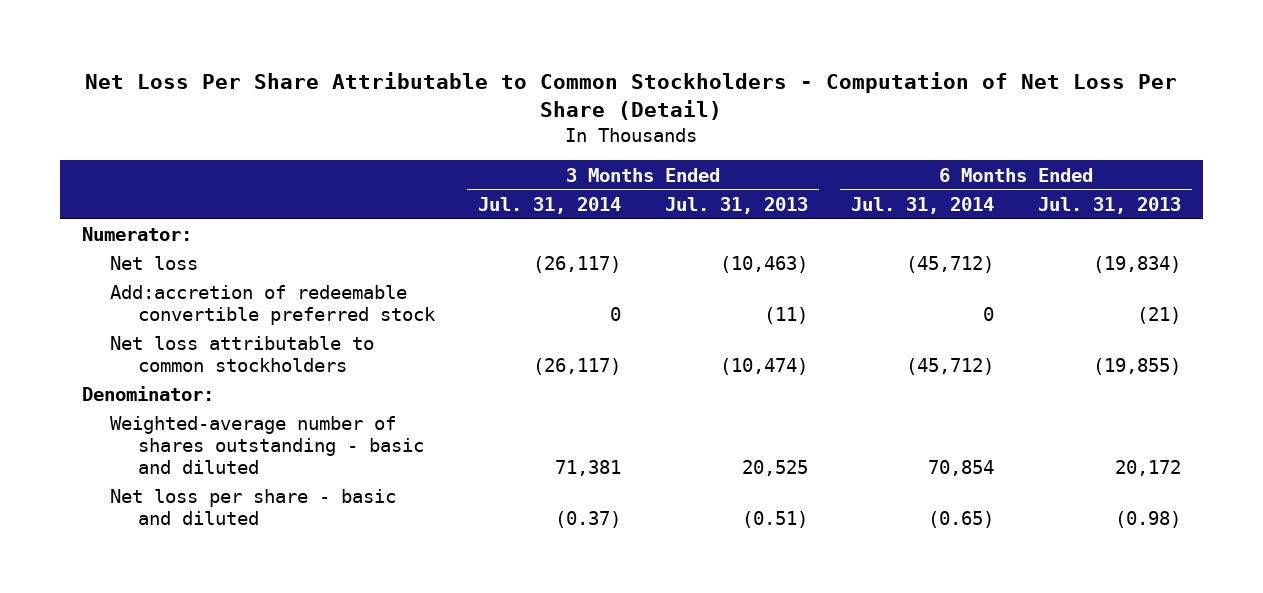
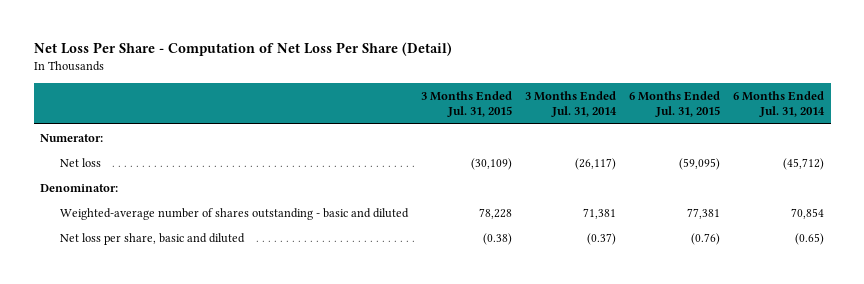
[85,71,1178,121] Net Loss Per Share Attributable to Common Stockholders - Computation of Net Loss Per Share (Detail) -> [33,42,452,57] Net Loss Per Share - Computation of Net Loss Per Share (Detail)
[664,196,808,214] Jul. 31, 2013 -> none
[1037,196,1181,214] Jul. 31, 2013 -> none
none -> [421,90,513,118] 3 Months Ended Jul. 31, 2015
none -> [629,90,721,118] 6 Months Ended Jul. 31, 2015
[109,285,436,326] Add:accretion of redeemable convertible preferred stock -> none
[109,336,374,373] Net loss attributable to common stockholders -> none
[109,489,396,526] Net loss per share - basic and diluted -> [60,232,246,245] Net loss per share, basic and diluted

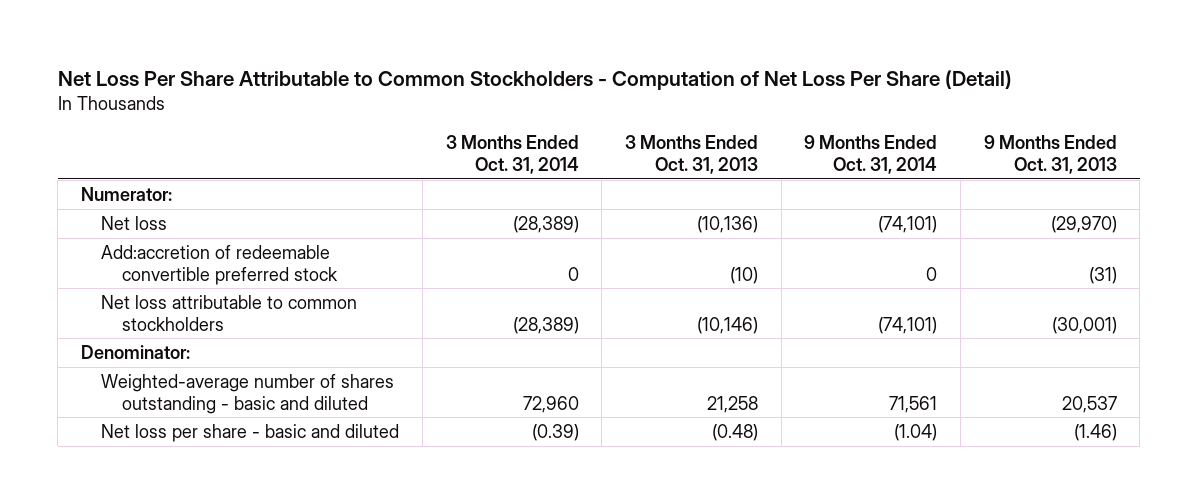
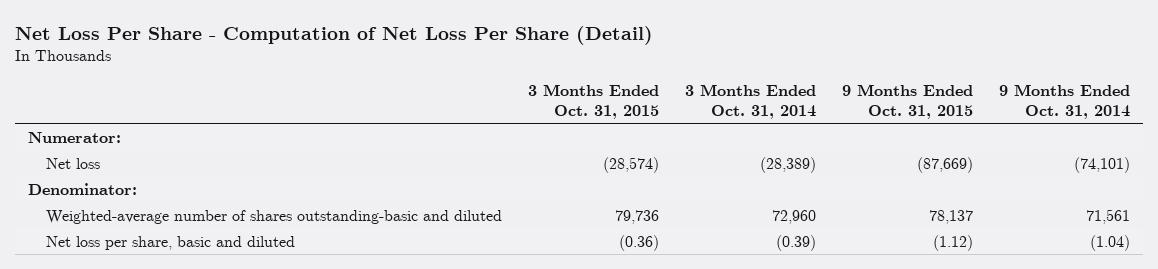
[57,69,1012,90] Net Loss Per Share Attributable to Common Stockholders - Computation of Net Loss Per Share (Detail) -> [14,25,653,45] Net Loss Per Share - Computation of Net Loss Per Share (Detail)
[625,134,759,174] 3 Months Ended Oct. 31, 2013 -> none
[983,134,1117,174] 9 Months Ended Oct. 31, 2013 -> none
none -> [527,83,659,119] 3 Months Ended Oct. 31, 2015
none -> [841,83,973,119] 9 Months Ended Oct. 31, 2015
[101,244,338,285] Add:accretion of redeemable convertible preferred stock -> none
[101,294,358,331] Net loss attributable to common stockholders -> none
[101,373,395,414] Weighted-average number of shares outstanding - basic and diluted -> [45,209,502,224] Weighted-average number of shares outstanding-basic and diluted
[101,423,400,442] Net loss per share - basic and diluted -> [45,235,295,250] Net loss per share, basic and diluted

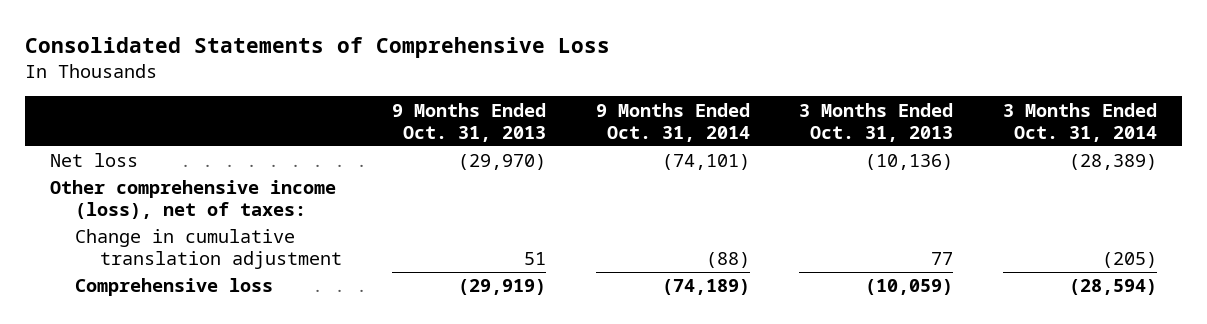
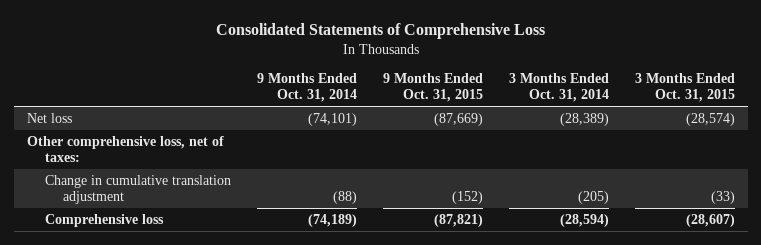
[391,102,546,142] 9 Months Ended Oct. 31, 2013 -> none
[799,102,954,142] 3 Months Ended Oct. 31, 2013 -> none
none -> [382,73,483,103] 9 Months Ended Oct. 31, 2015
none -> [634,73,735,103] 3 Months Ended Oct. 31, 2015
[49,180,336,220] Other comprehensive income (loss), net of taxes: -> [26,135,224,163] Other comprehensive loss, net of taxes:

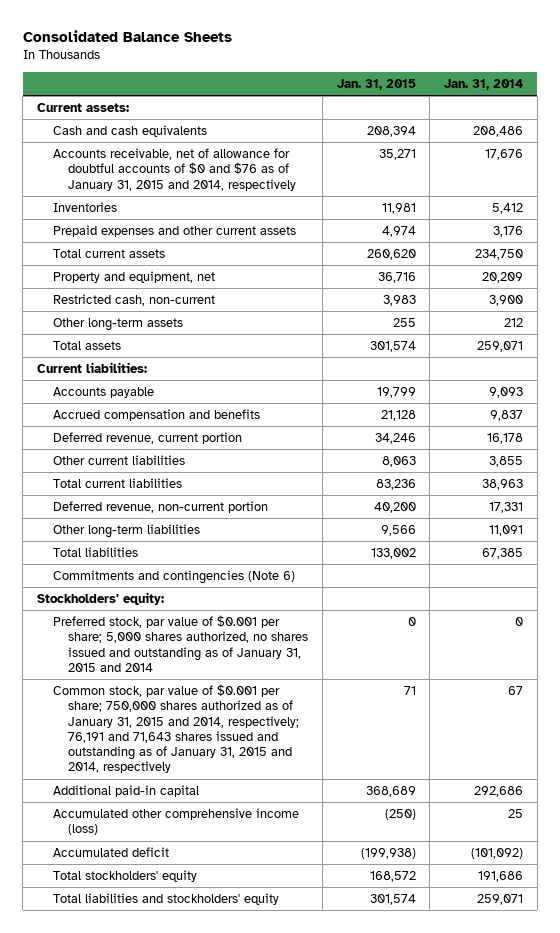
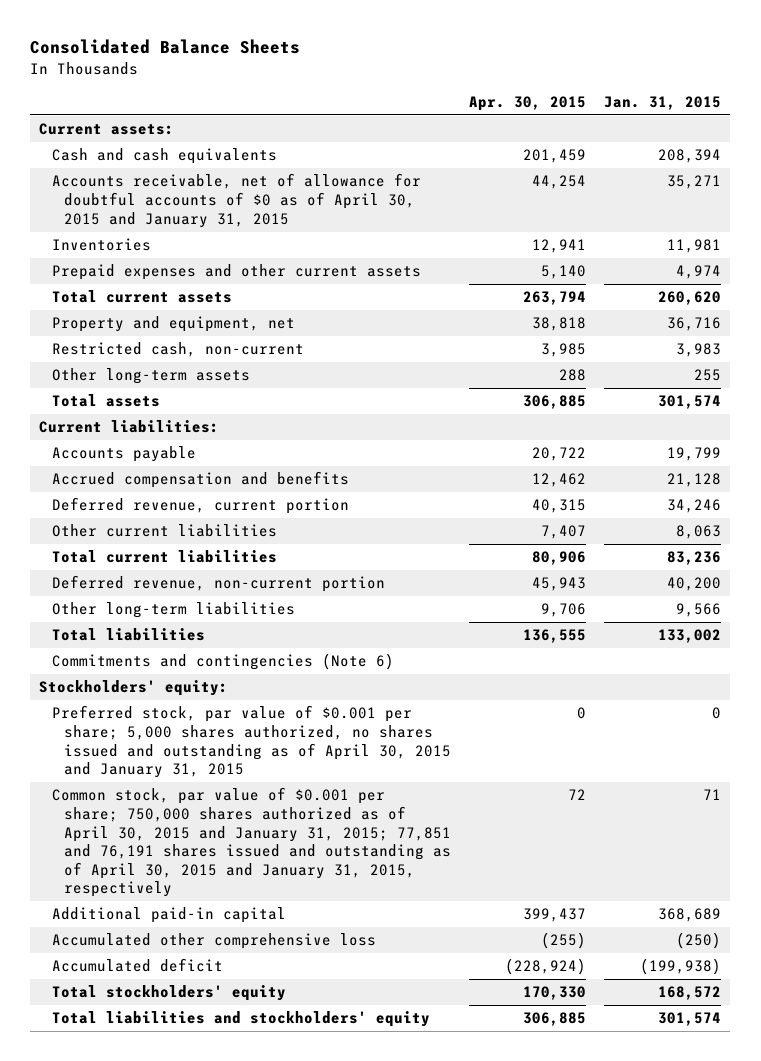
[443,78,523,90] Jan. 31, 2014 -> none
none -> [469,95,587,111] Apr. 30, 2015
[52,148,297,191] Accounts receivable, net of allowance for doubtful accounts of $0 and $76 as of January 31, 2015 and 2014, respectively -> [51,173,421,228] Accounts receivable, net of allowance for doubtful accounts of $0 as of April 30, 2015 and January 31, 2015
[52,615,309,672] Preferred stock, par value of $0.001 per share; 5,000 shares authorized, no shares issued and outstanding as of January 31, 2015 and 2014 -> [51,705,452,779] Preferred stock, par value of $0.001 per share; 5,000 shares authorized, no shares issued and outstanding as of April 30, 2015 and January 31, 2015
[52,684,300,774] Common stock, par value of $0.001 per share; 750,000 shares authorized as of January 31, 2015 and 2014, respectively; 76,191 and 71,643 shares issued and outstanding as of January 31, 2015 and 2014, respectively -> [51,787,452,898] Common stock, par value of $0.001 per share; 750,000 shares authorized as of April 30, 2015 and January 31, 2015; 77,851 and 76,191 shares issued and outstanding as of April 30, 2015 and January 31, 2015, respectively
[52,808,299,836] Accumulated other comprehensive income (loss) -> [51,933,376,950] Accumulated other comprehensive loss

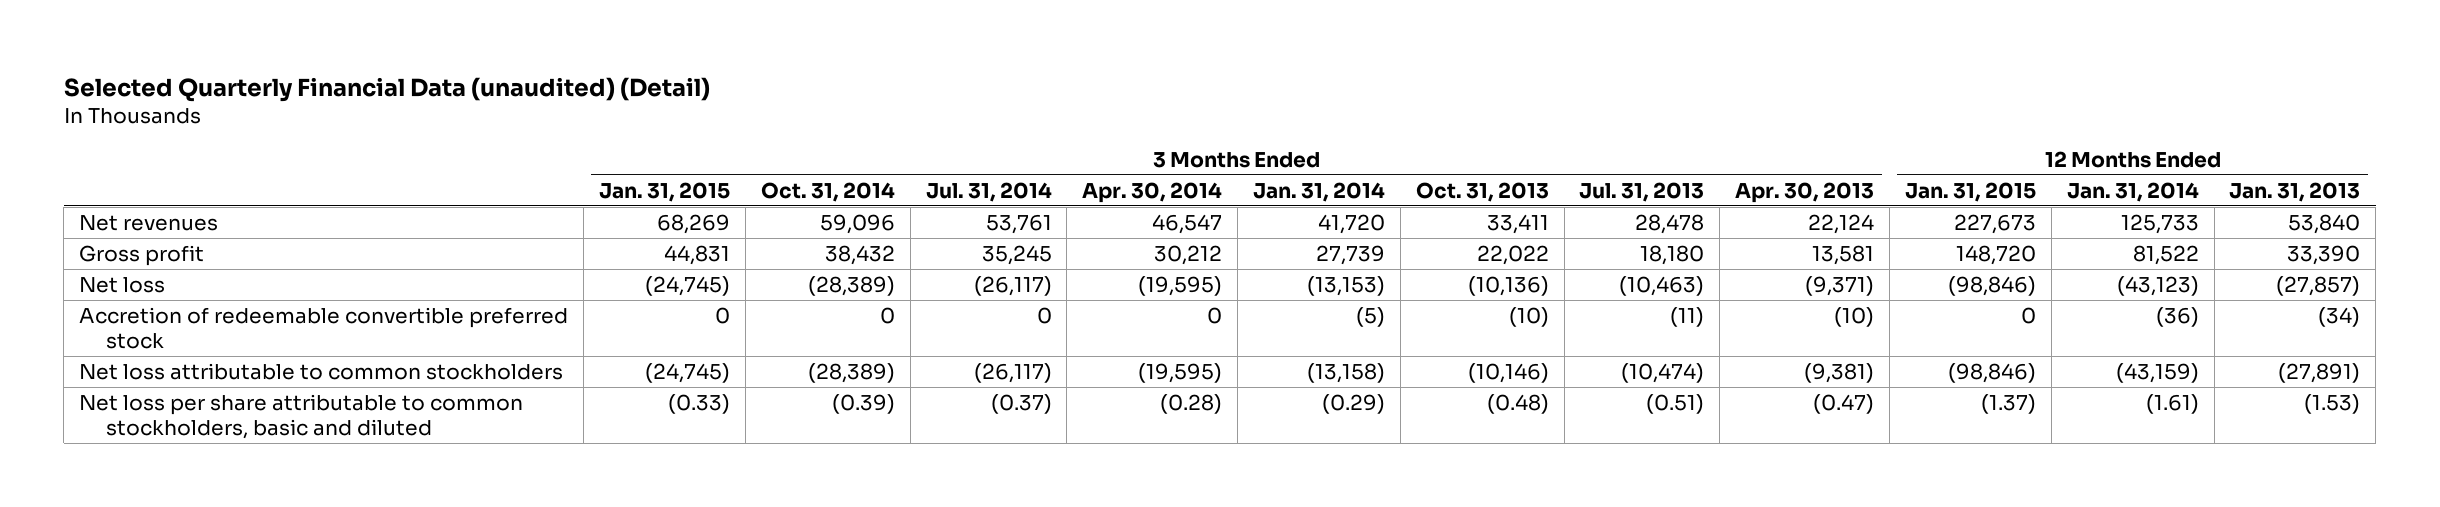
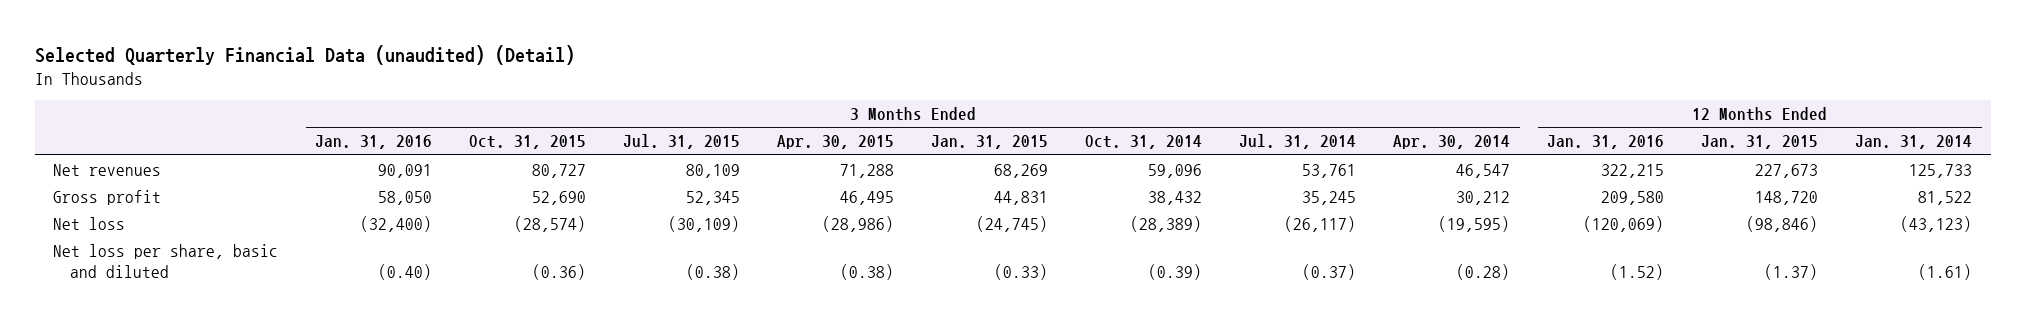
[1252,181,1385,202] Jan. 31, 2014 -> none
[1415,181,1549,202] Oct. 31, 2013 -> none
[1579,181,1705,202] Jul. 31, 2013 -> none
[1735,181,1875,203] Apr. 30, 2013 -> none
[2229,181,2361,202] Jan. 31, 2013 -> none
none -> [315,135,433,150] Jan. 31, 2016
none -> [469,135,587,150] Oct. 31, 2015
none -> [623,134,741,150] Jul. 31, 2015
none -> [777,135,895,150] Apr. 30, 2015
none -> [1547,135,1665,150] Jan. 31, 2016
[79,306,569,349] Accretion of redeemable convertible preferred stock -> none
[79,362,564,380] Net loss attributable to common stockholders -> none
[79,393,524,439] Net loss per share attributable to common stockholders, basic and diluted -> [53,243,279,278] Net loss per share, basic and diluted

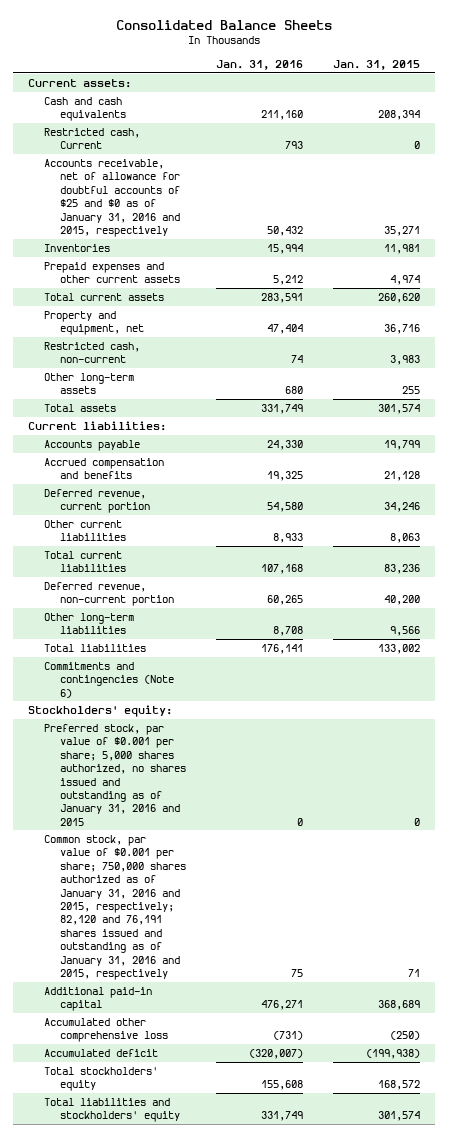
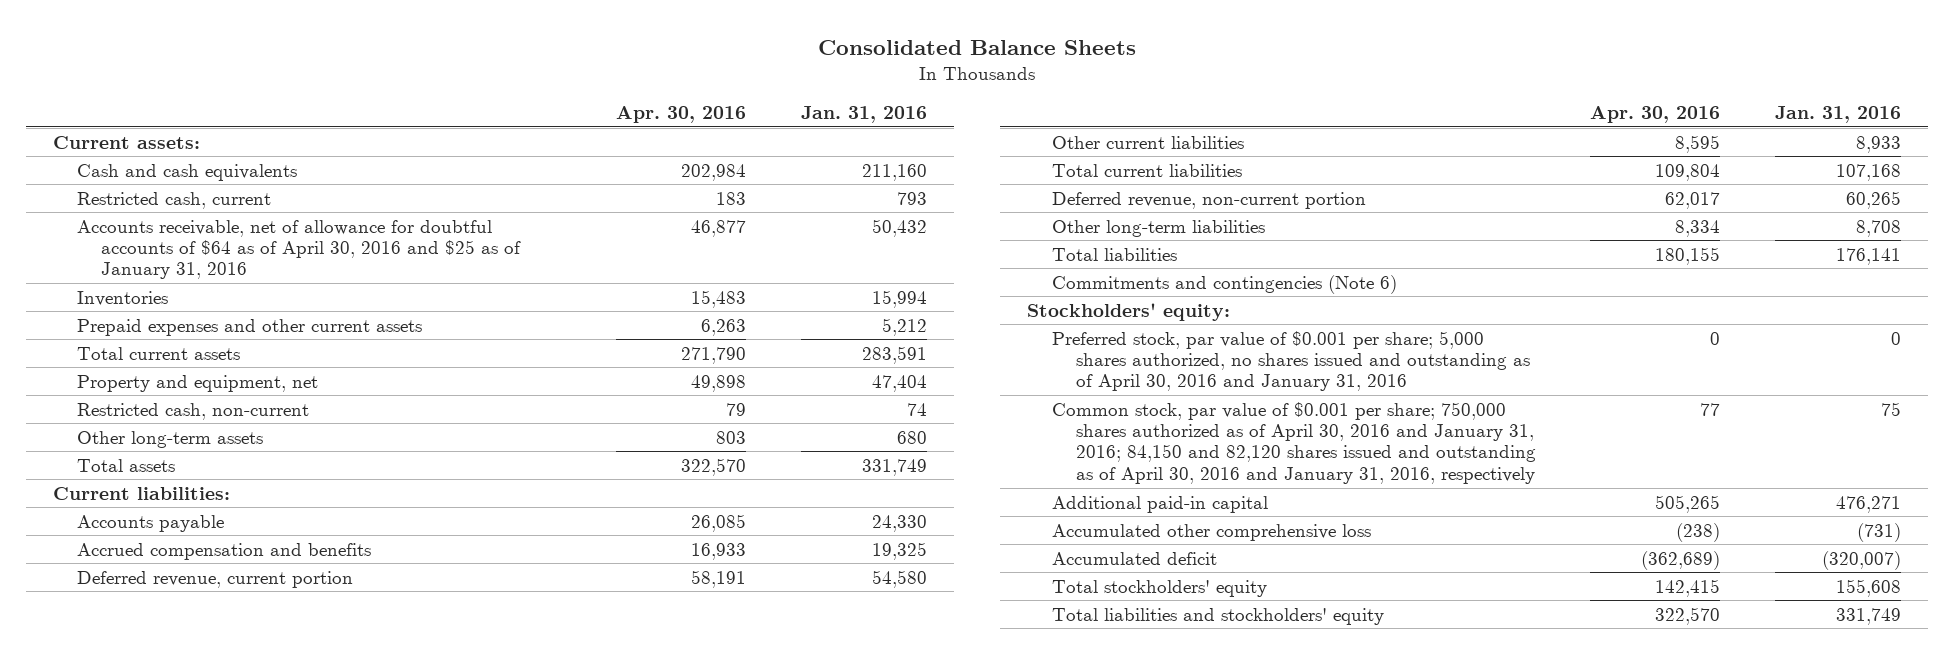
[333,60,421,71] Jan. 31, 2015 -> none
none -> [615,105,746,123] Apr. 30, 2016
[44,127,141,150] Restricted cash, Current -> [77,191,272,209] Restricted cash, current
[44,158,180,237] Accounts receivable, net of allowance for doubtful accounts of $25 and $0 as of January 31, 2016 and 2015, respectively -> [77,219,522,280] Accounts receivable, net of allowance for doubtful accounts of $64 as of April 30, 2016 and $25 as of January 31, 2016
[44,723,186,826] Preferred stock, par value of $0.001 per share; 5,000 shares authorized, no shares issued and outstanding as of January 31, 2016 and 2015 -> [1051,330,1530,392] Preferred stock, par value of $0.001 per share; 5,000 shares authorized, no shares issued and outstanding as of April 30, 2016 and January 31, 2016
[44,834,186,981] Common stock, par value of $0.001 per share; 750,000 shares authorized as of January 31, 2016 and 2015, respectively; 82,120 and 76,191 shares issued and outstanding as of January 31, 2016 and 2015, respectively -> [1051,401,1536,484] Common stock, par value of $0.001 per share; 750,000 shares authorized as of April 30, 2016 and January 31, 2016; 84,150 and 82,120 shares issued and outstanding as of April 30, 2016 and January 31, 2016, respectively

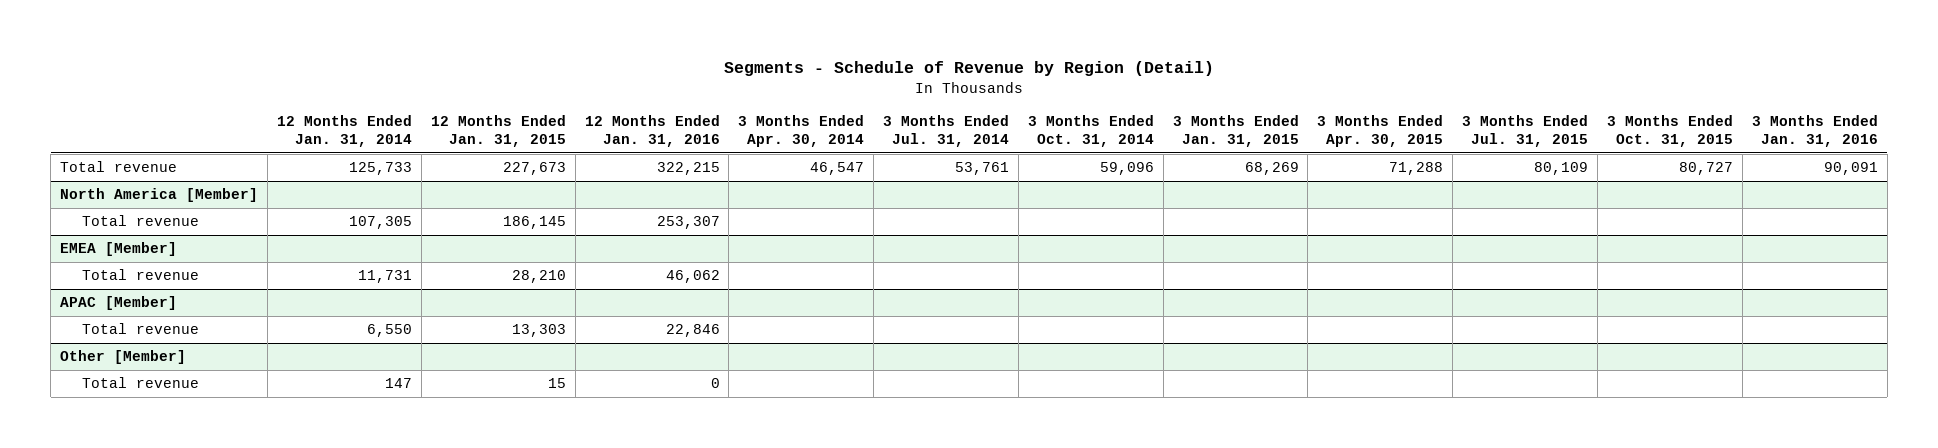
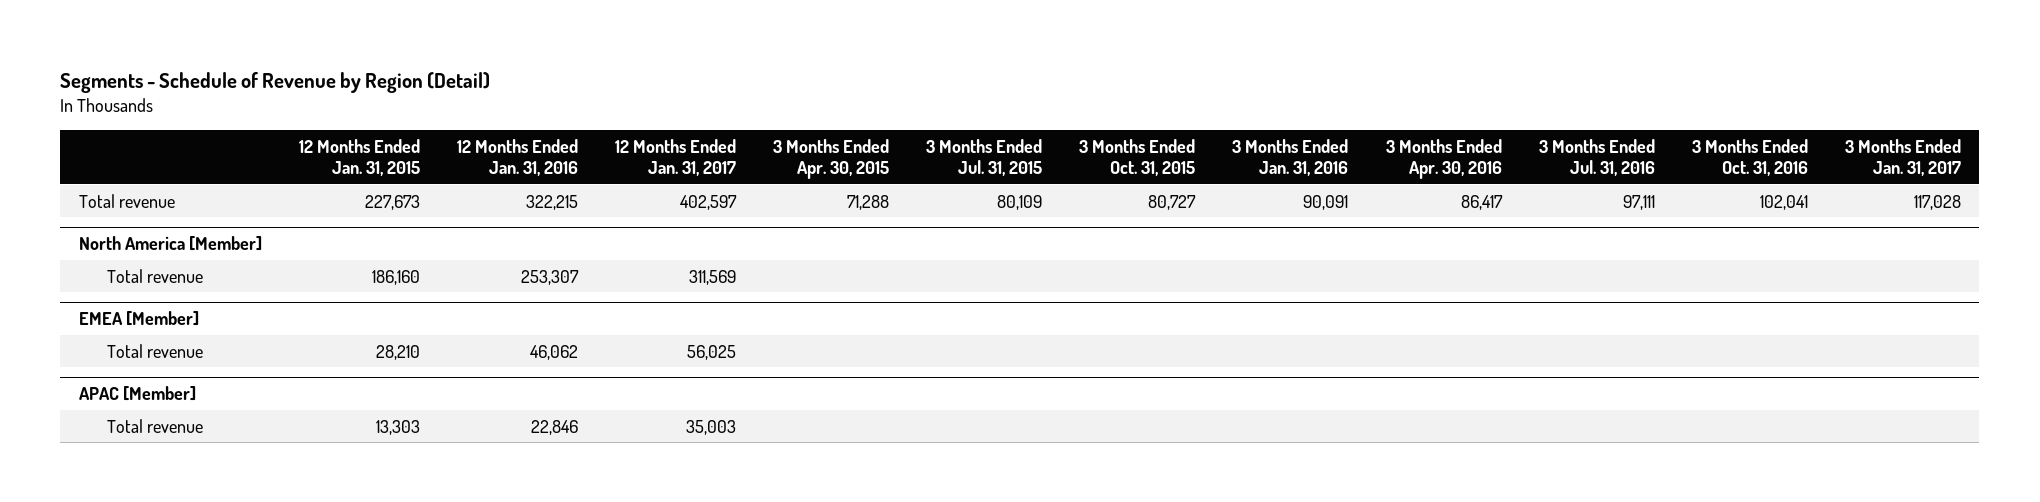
[277,114,413,148] 12 Months Ended Jan. 31, 2014 -> none
[738,114,865,148] 3 Months Ended Apr. 30, 2014 -> none
[883,114,1010,148] 3 Months Ended Jul. 31, 2014 -> none
[1027,114,1154,148] 3 Months Ended Oct. 31, 2014 -> none
[1172,114,1299,148] 3 Months Ended Jan. 31, 2015 -> none
none -> [615,138,737,176] 12 Months Ended Jan. 31, 2017
none -> [1385,138,1502,179] 3 Months Ended Apr. 30, 2016
none -> [1538,138,1655,176] 3 Months Ended Jul. 31, 2016
none -> [1691,138,1808,176] 3 Months Ended Oct. 31, 2016
none -> [1844,138,1961,176] 3 Months Ended Jan. 31, 2017
[502,216,566,230] 186,145 -> [372,269,421,285] 186,160
[60,350,187,365] Other [Member] -> none
[81,377,199,389] Total revenue -> none

